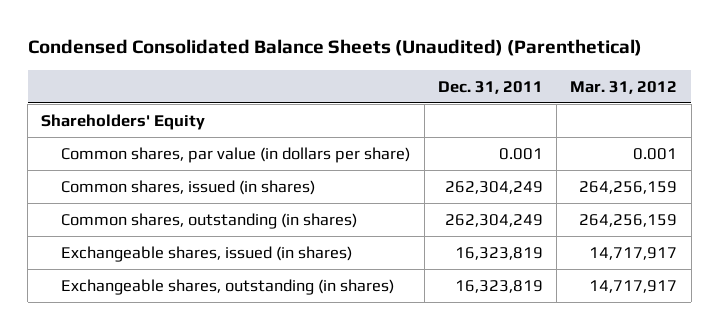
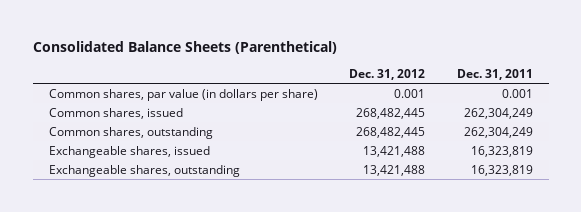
[27,39,642,57] Condensed Consolidated Balance Sheets (Unaudited) (Parenthetical) -> [32,40,337,54] Consolidated Balance Sheets (Parenthetical)
[570,80,678,94] Mar. 31, 2012 -> none
none -> [349,69,426,81] Dec. 31, 2012
[41,113,206,130] Shareholders' Equity -> none
[61,179,316,195] Common shares, issued (in shares) -> [48,108,183,120] Common shares, issued
[61,212,358,229] Common shares, outstanding (in shares) -> [48,127,213,140] Common shares, outstanding
[61,245,353,262] Exchangeable shares, issued (in shares) -> [48,146,210,159] Exchangeable shares, issued
[61,278,395,295] Exchangeable shares, outstanding (in shares) -> [48,165,240,178] Exchangeable shares, outstanding

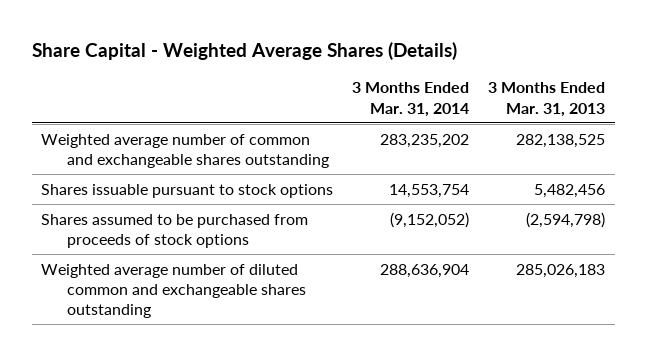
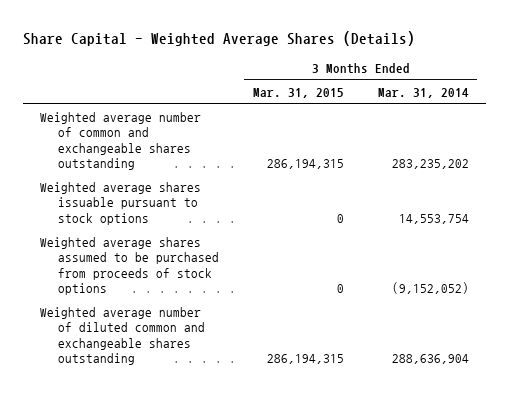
[488,82,606,117] 3 Months Ended Mar. 31, 2013 -> none
none -> [252,87,344,98] Mar. 31, 2015
[41,183,334,198] Shares issuable pursuant to stock options -> [39,182,201,225] Weighted average shares issuable pursuant to stock options
[41,213,309,248] Shares assumed to be purchased from proceeds of stock options -> [39,237,219,295] Weighted average shares assumed to be purchased from proceeds of stock options

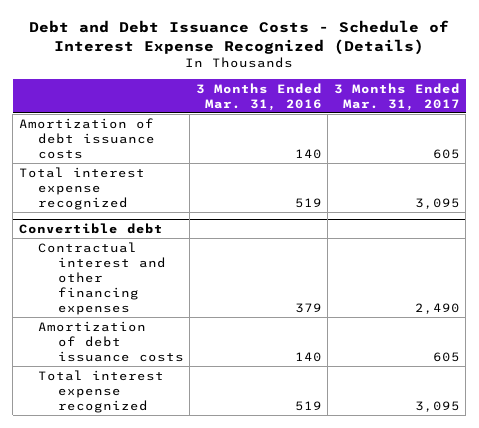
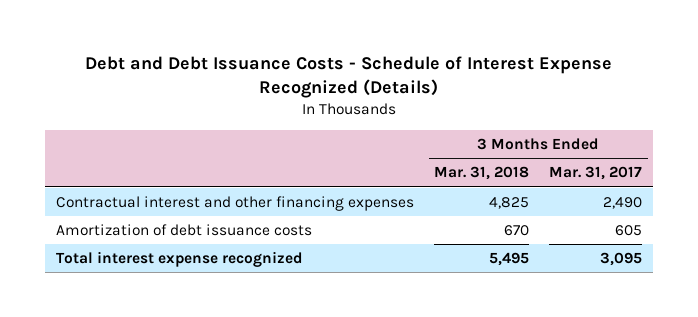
[195,82,322,111] 3 Months Ended Mar. 31, 2016 -> none
none -> [433,166,529,181] Mar. 31, 2018
[19,117,156,159] Amortization of debt issuance costs -> none
[19,166,146,210] Total interest expense recognized -> none
[19,223,164,235] Convertible debt -> none

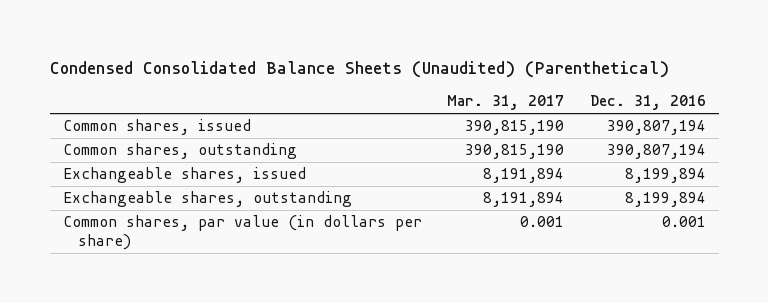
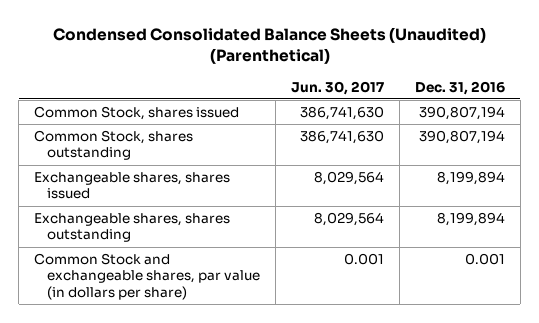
[447,95,565,111] Mar. 31, 2017 -> none
none -> [291,80,385,95] Jun. 30, 2017
[62,119,251,136] Common shares, issued -> [34,106,240,121] Common Stock, shares issued
[62,143,297,160] Common shares, outstanding -> [34,130,194,161] Common Stock, shares outstanding
[62,167,306,184] Exchangeable shares, issued -> [34,172,231,200] Exchangeable shares, shares issued
[62,191,352,208] Exchangeable shares, outstanding -> [34,213,231,243] Exchangeable shares, shares outstanding
[62,215,422,250] Common shares, par value (in dollars per share) -> [34,253,261,300] Common Stock and exchangeable shares, par value (in dollars per share)

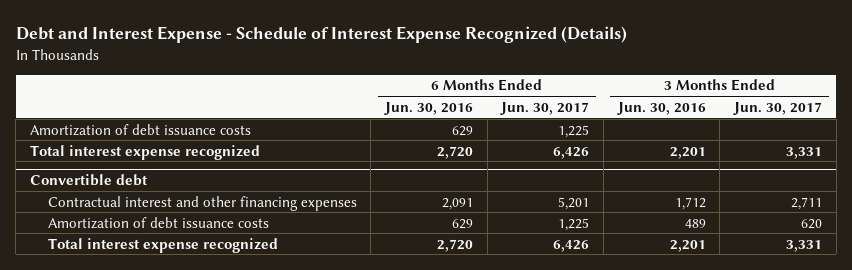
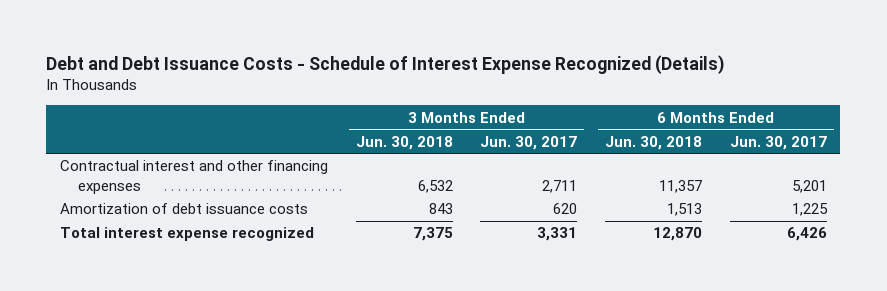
[15,26,627,44] Debt and Interest Expense - Schedule of Interest Expense Recognized (Details) -> [46,54,726,74] Debt and Debt Issuance Costs - Schedule of Interest Expense Recognized (Details)
[383,101,473,115] Jun. 30, 2016 -> none
[616,101,706,115] Jun. 30, 2016 -> none
none -> [355,135,453,150] Jun. 30, 2018
none -> [604,135,702,150] Jun. 30, 2018
[30,123,252,136] Amortization of debt issuance costs -> none
[30,144,261,160] Total interest expense recognized -> none
[30,174,149,187] Convertible debt -> none

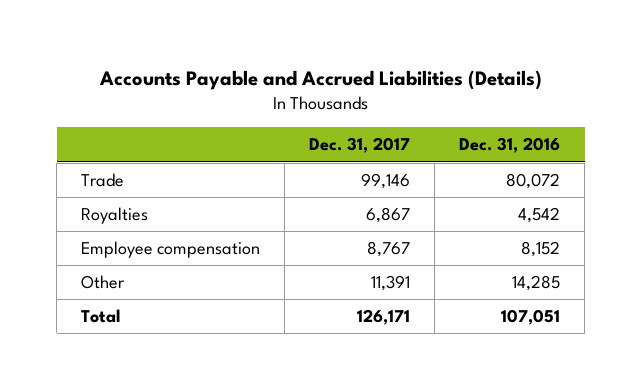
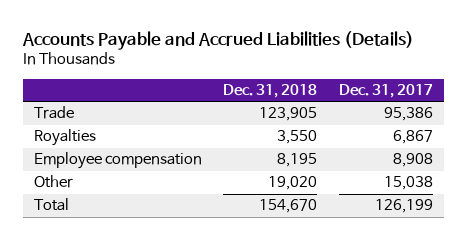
[459,137,561,154] Dec. 31, 2016 -> none
none -> [223,83,318,98] Dec. 31, 2018
[361,173,411,190] 99,146 -> [384,107,434,122] 95,386
[367,241,411,258] 8,767 -> [393,153,434,168] 8,908
[371,275,411,292] 11,391 -> [384,176,434,191] 15,038
[357,309,411,326] 126,171 -> [375,199,434,214] 126,199

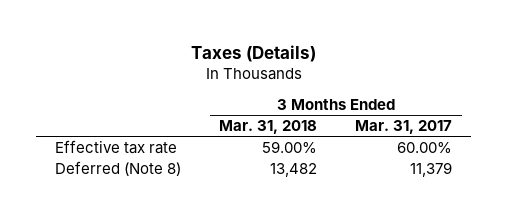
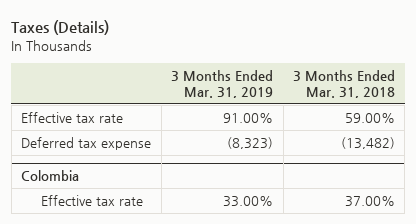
[355,120,453,135] Mar. 31, 2017 -> none
none -> [171,69,274,98] 3 Months Ended Mar. 31, 2019
[55,160,182,176] Deferred (Note 8) -> [21,136,152,150] Deferred tax expense
[270,162,318,177] 13,482 -> [340,136,395,149] (13,482)
none -> [21,169,80,181] Colombia
none -> [40,194,143,206] Effective tax rate

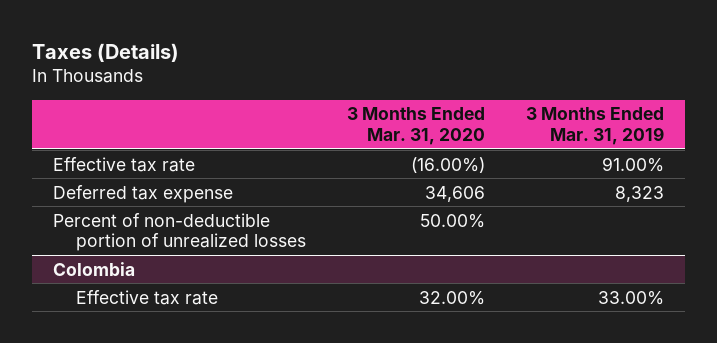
[292,69,395,98] 3 Months Ended Mar. 31, 2018 -> none
none -> [347,107,486,145] 3 Months Ended Mar. 31, 2020
[227,136,274,149] (8,323) -> [615,185,665,202] 8,323
none -> [52,212,306,252] Percent of non-deductible portion of unrealized losses

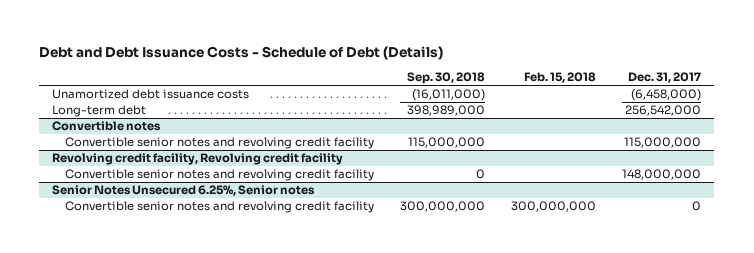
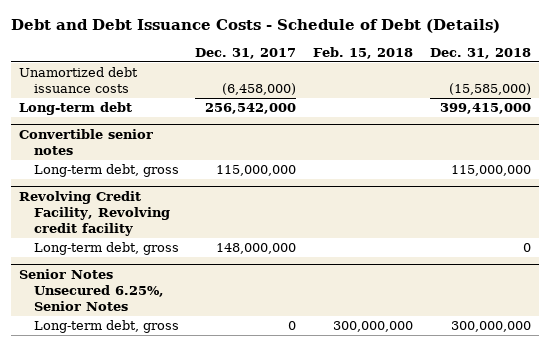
[407,72,486,85] Sep. 30, 2018 -> none
none -> [429,47,531,59] Dec. 31, 2018
[52,121,162,132] Convertible notes -> [19,129,154,155] Convertible senior notes
[65,137,375,150] Convertible senior notes and revolving credit facility -> [33,164,179,178] Long-term debt, gross
[52,153,344,166] Revolving credit facility, Revolving credit facility -> [19,191,170,236] Revolving Credit Facility, Revolving credit facility
[65,169,375,182] Convertible senior notes and revolving credit facility -> [33,242,179,256] Long-term debt, gross
[52,185,316,197] Senior Notes Unsecured 6.25%, Senior notes -> [19,269,164,311] Senior Notes Unsecured 6.25%, Senior Notes
[65,201,375,214] Convertible senior notes and revolving credit facility -> [33,320,179,334] Long-term debt, gross

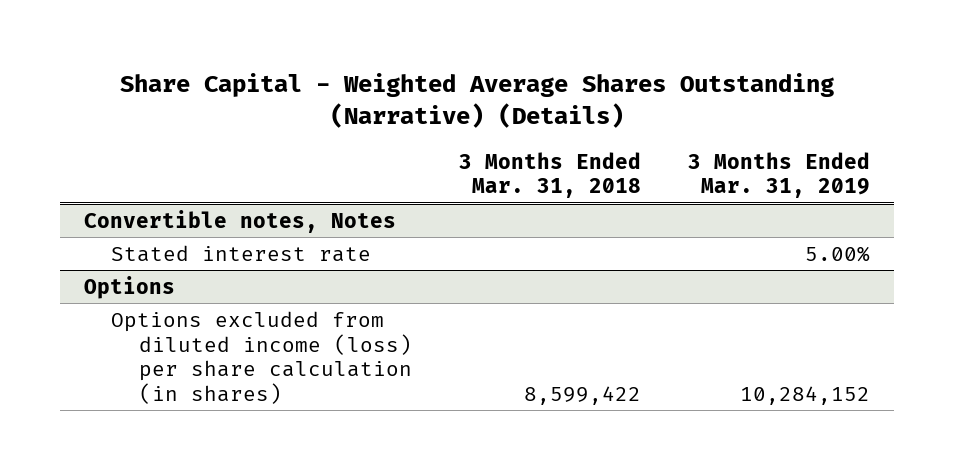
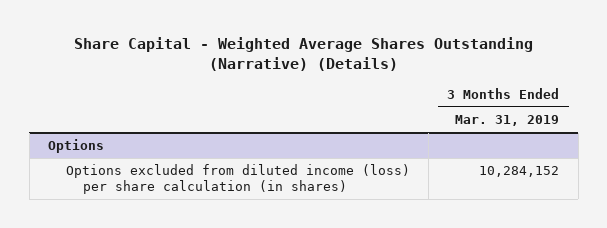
[458,151,641,199] 3 Months Ended Mar. 31, 2018 -> none
[83,209,396,233] Convertible notes, Notes -> none
[111,244,372,262] Stated interest rate -> none

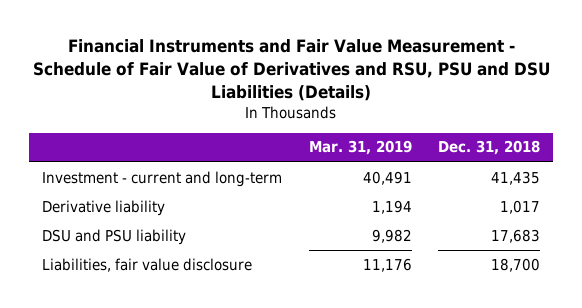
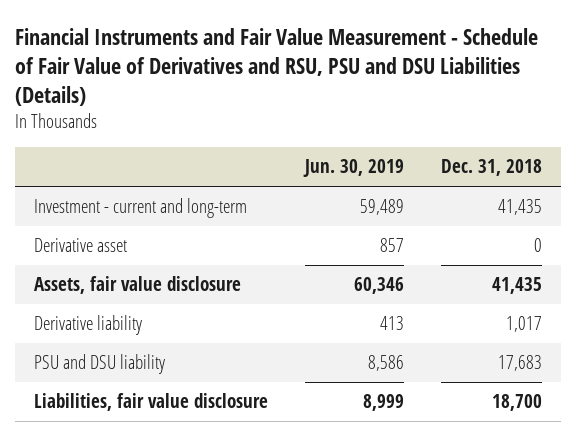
[308,140,412,156] Mar. 31, 2019 -> none
none -> [303,159,405,178] Jun. 30, 2019
none -> [34,238,128,253] Derivative asset
none -> [34,276,242,295] Assets, fair value disclosure
[42,228,187,245] DSU and PSU liability -> [34,354,166,375] PSU and DSU liability

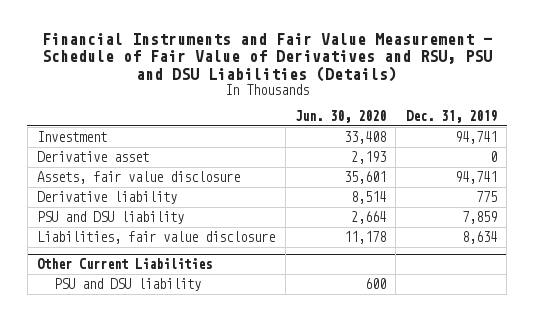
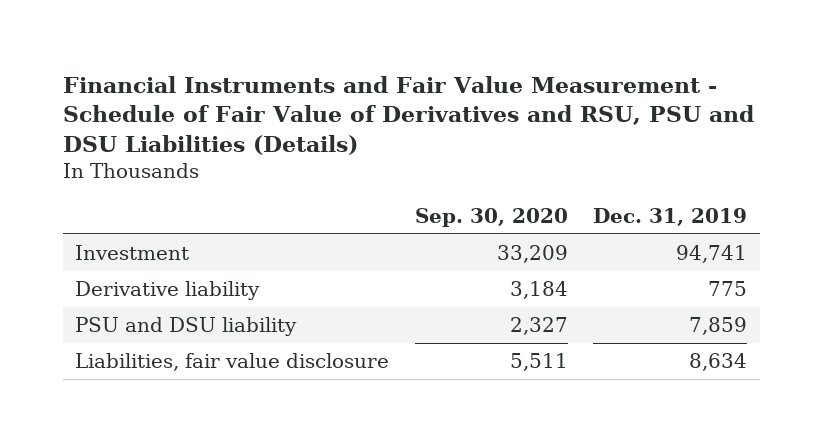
[295,110,387,124] Jun. 30, 2020 -> none
none -> [414,207,568,227] Sep. 30, 2020
[37,151,150,163] Derivative asset -> none
[37,171,241,185] Assets, fair value disclosure -> none
[37,258,213,270] Other Current Liabilities -> none
[54,278,202,292] PSU and DSU liability -> none

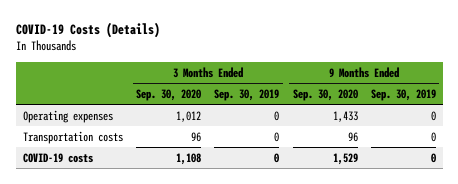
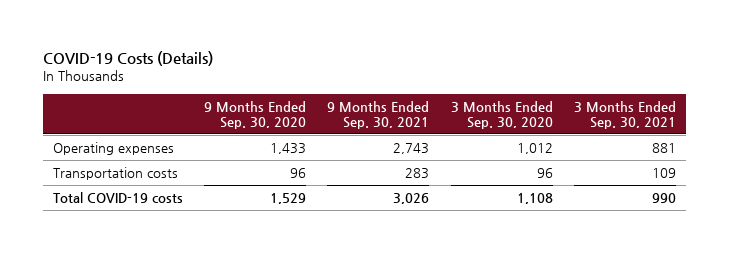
[214,88,280,101] Sep. 30, 2019 -> none
[370,88,436,101] Sep. 30, 2019 -> none
none -> [327,100,430,129] 9 Months Ended Sep. 30, 2021
none -> [573,100,676,129] 3 Months Ended Sep. 30, 2021
[22,152,93,163] COVID-19 costs -> [53,192,184,204] Total COVID-19 costs

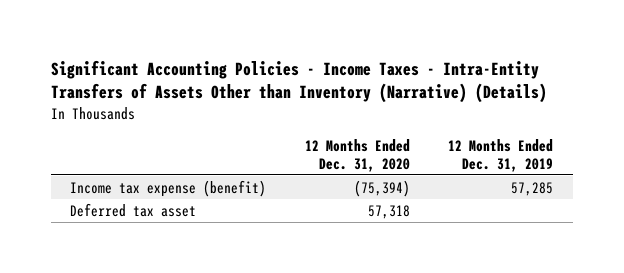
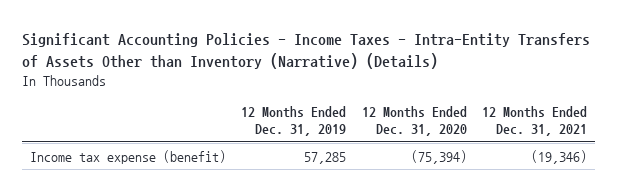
none -> [482,106,588,136] 12 Months Ended Dec. 31, 2021
[70,202,197,217] Deferred tax asset -> none

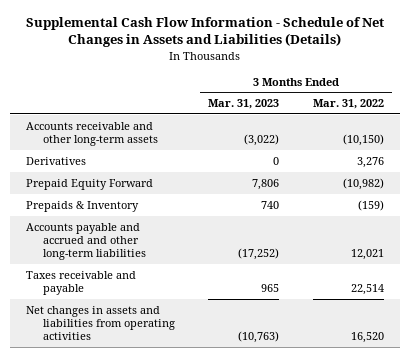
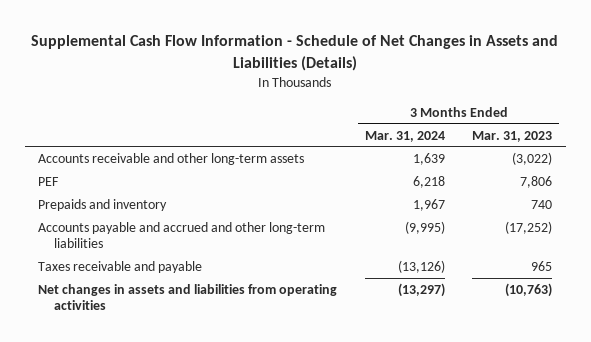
[312,99,384,110] Mar. 31, 2022 -> none
none -> [364,130,445,142] Mar. 31, 2024
[26,156,87,165] Derivatives -> none
[26,178,154,190] Prepaid Equity Forward -> [38,176,60,186] PEF
[26,200,140,212] Prepaids & Inventory -> [38,198,168,211] Prepaids and inventory

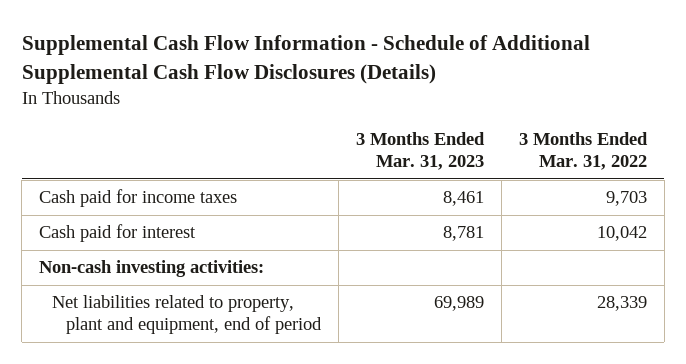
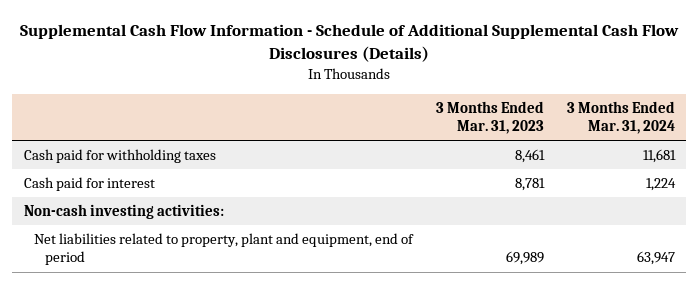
[518,132,648,171] 3 Months Ended Mar. 31, 2022 -> none
none -> [566,101,675,135] 3 Months Ended Mar. 31, 2024
[39,189,238,208] Cash paid for income taxes -> [23,149,216,164] Cash paid for withholding taxes

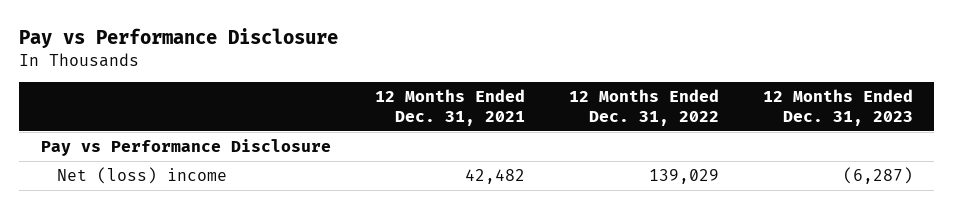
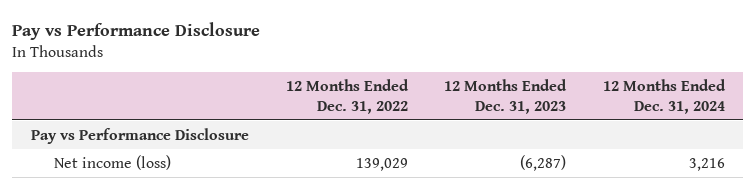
[374,89,525,127] 12 Months Ended Dec. 31, 2021 -> none
none -> [603,78,727,114] 12 Months Ended Dec. 31, 2024
[57,167,228,185] Net (loss) income -> [54,154,172,170] Net income (loss)

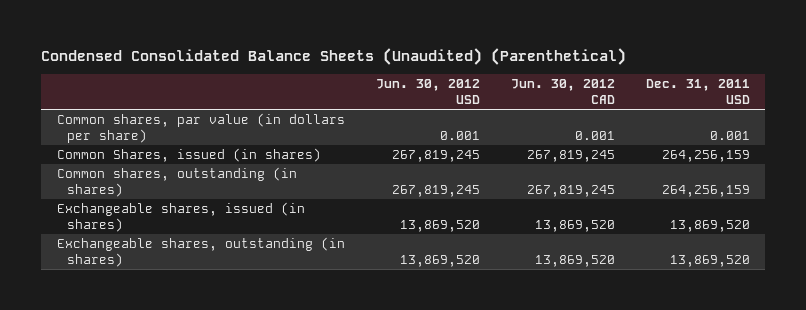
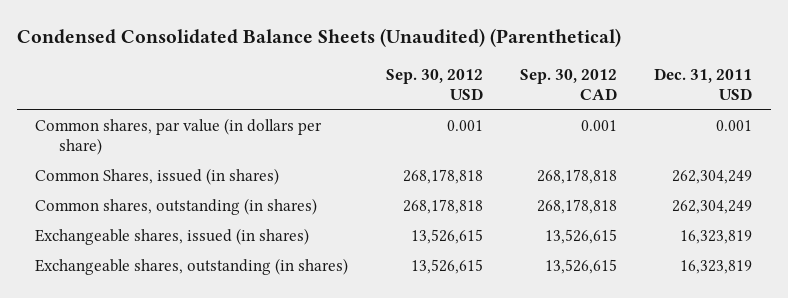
[375,79,480,105] Jun. 30, 2012 USD -> none
[510,79,615,105] Jun. 30, 2012 CAD -> none
none -> [385,69,483,101] Sep. 30, 2012 USD
none -> [519,69,617,101] Sep. 30, 2012 CAD
[661,150,750,163] 264,256,159 -> [672,170,753,185] 262,304,249
[661,184,750,197] 264,256,159 -> [672,200,753,215] 262,304,249
[669,219,750,232] 13,869,520 -> [680,230,753,245] 16,323,819
[669,254,750,267] 13,869,520 -> [680,260,753,275] 16,323,819

